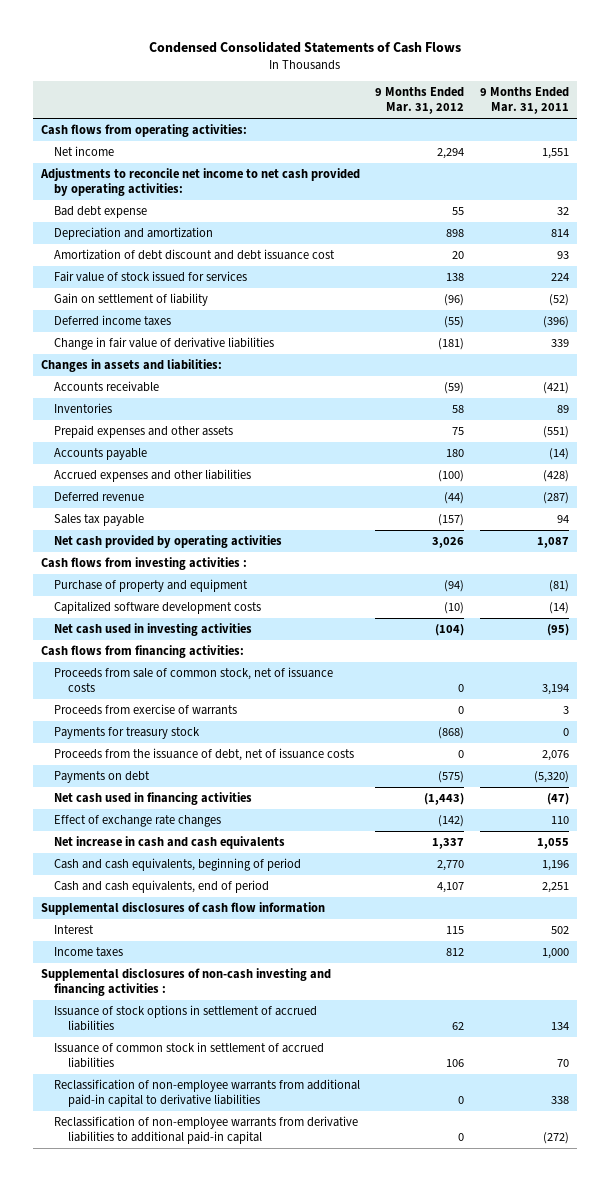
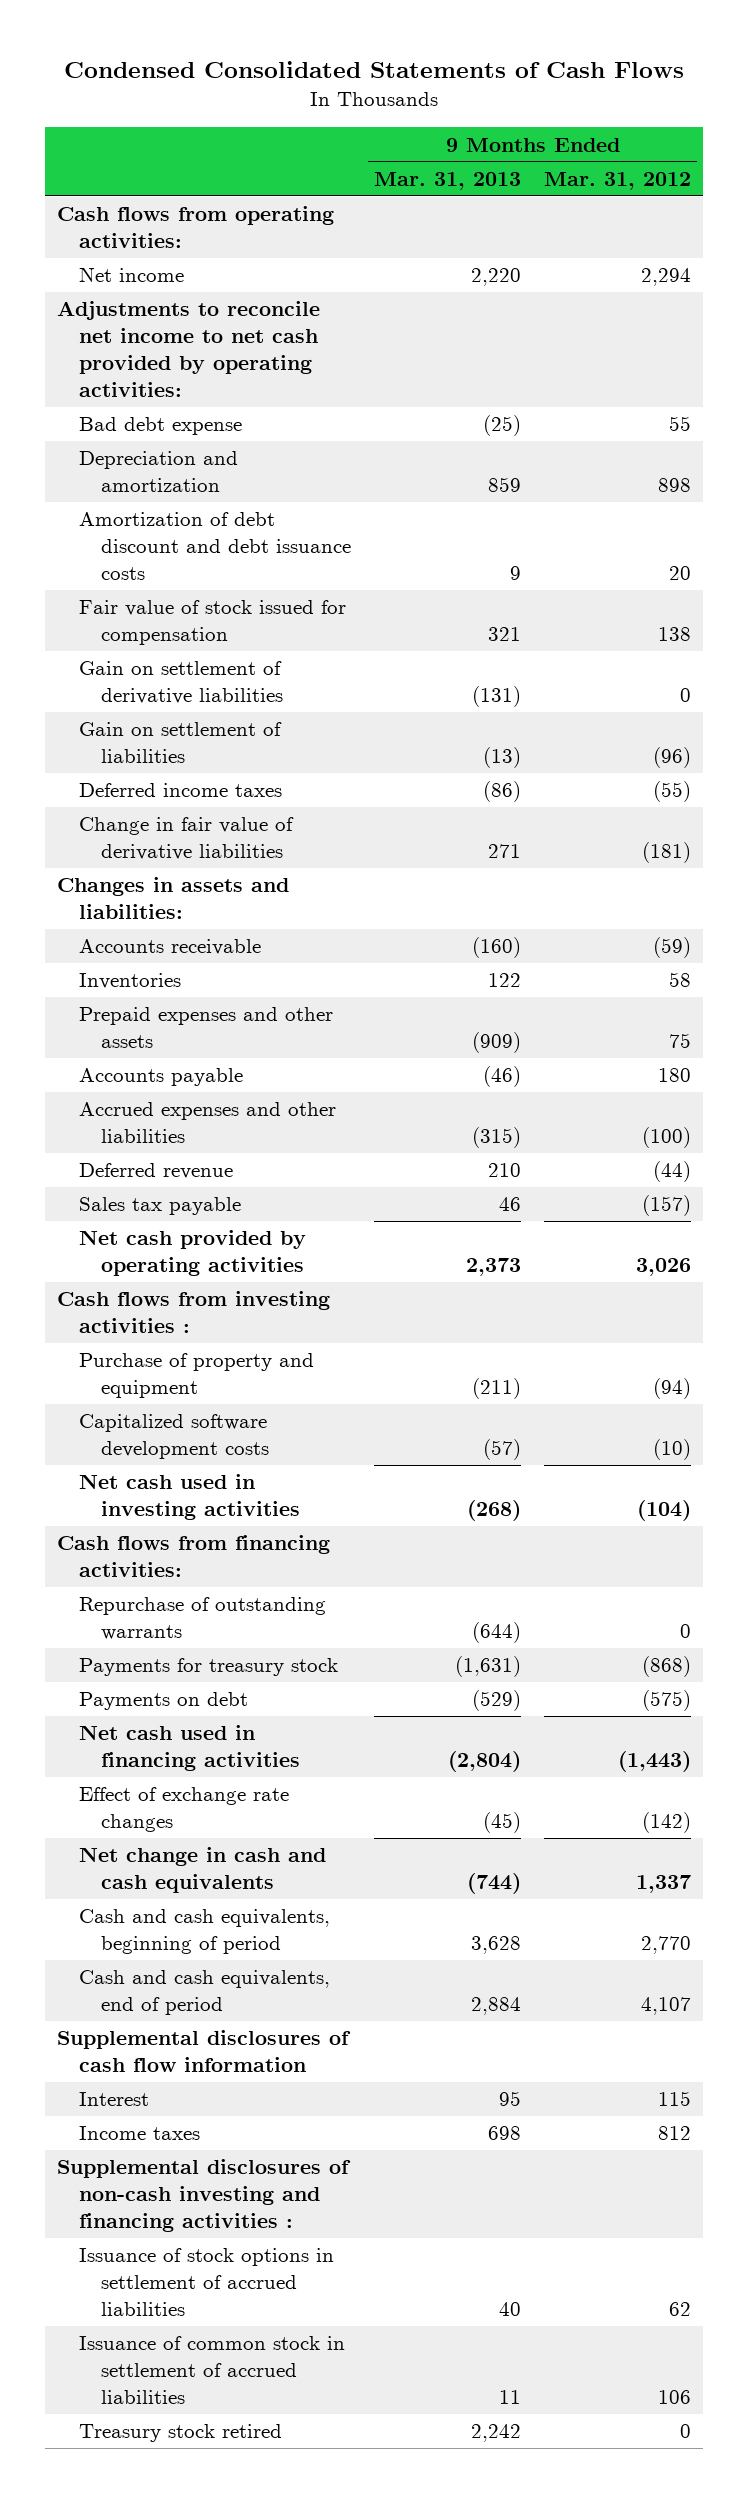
[479,86,569,115] 9 Months Ended Mar. 31, 2011 -> none
none -> [374,171,522,190] Mar. 31, 2013
[54,248,336,260] Amortization of debt discount and debt issuance cost -> [78,512,352,581] Amortization of debt discount and debt issuance costs
[54,270,248,282] Fair value of stock issued for services -> [78,600,346,646] Fair value of stock issued for compensation
none -> [78,661,284,705] Gain on settlement of derivative liabilities
[54,292,209,306] Gain on settlement of liability -> [78,722,282,764] Gain on settlement of liabilities
[54,666,334,693] Proceeds from sale of common stock, net of issuance costs -> none
[54,703,238,715] Proceeds from exercise of warrants -> none
none -> [78,1597,326,1641] Repurchase of outstanding warrants
[54,747,355,761] Proceeds from the issuance of debt, net of issuance costs -> none
[54,835,286,849] Net increase in cash and cash equivalents -> [78,1847,326,1894] Net change in cash and cash equivalents
[54,1078,361,1108] Reclassification of non-employee warrants from additional paid-in capital to derivative liabilities -> none
[54,1115,359,1145] Reclassification of non-employee warrants from derivative liabilities to additional paid-in capital -> none
none -> [78,2424,282,2443] Treasury stock retired

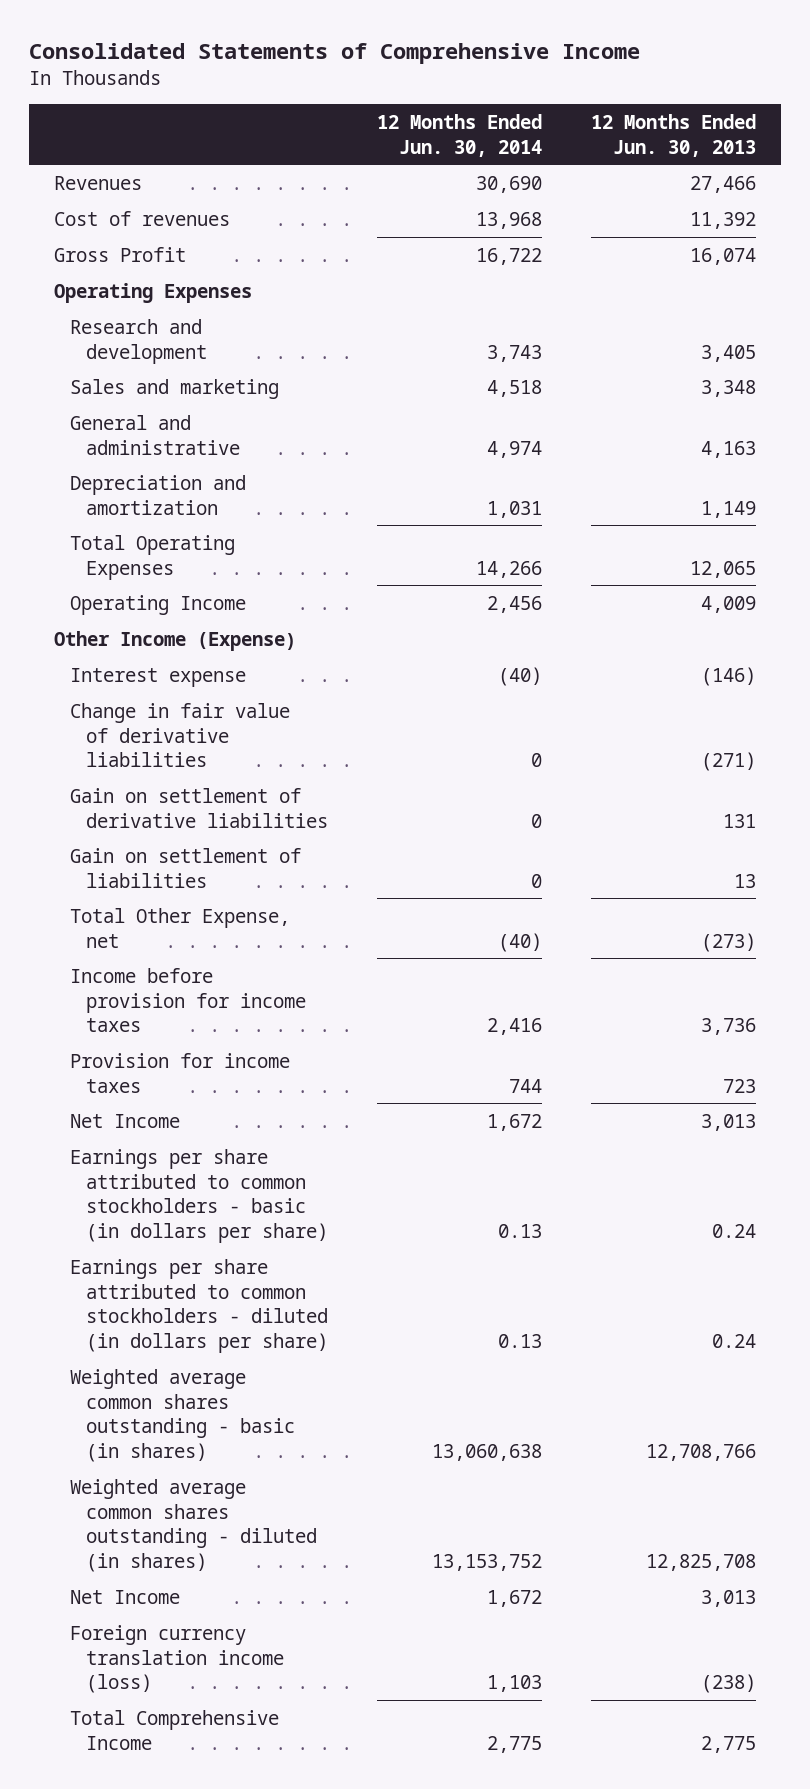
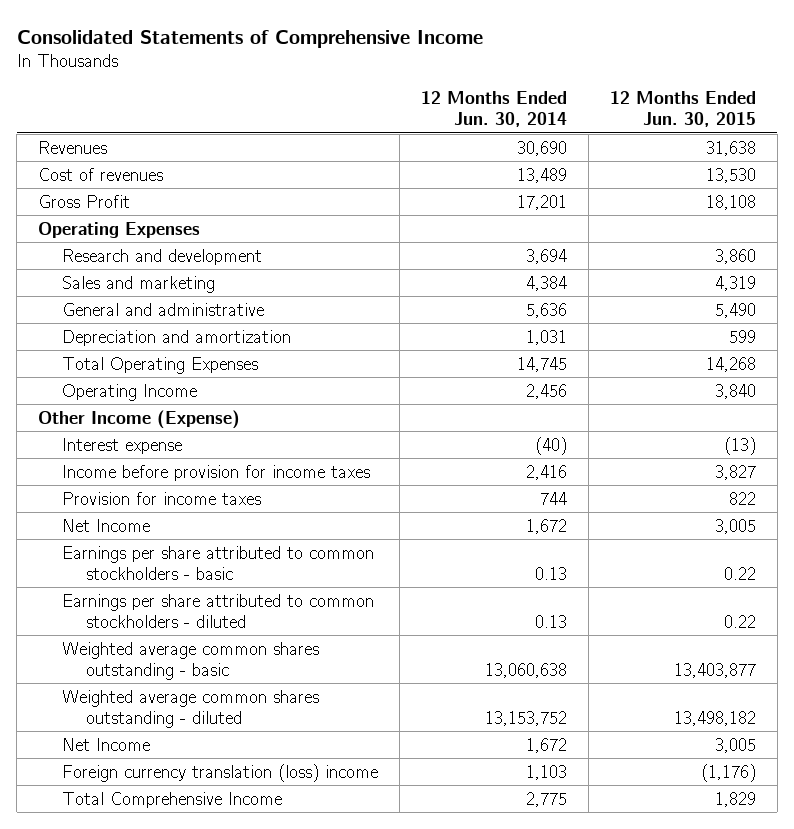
[591,113,757,157] 12 Months Ended Jun. 30, 2013 -> none
none -> [609,91,756,128] 12 Months Ended Jun. 30, 2015
[475,211,542,229] 13,968 -> [516,167,567,183] 13,489
[475,247,542,265] 16,722 -> [516,194,567,210] 17,201
[486,344,542,362] 3,743 -> [525,248,567,264] 3,694
[486,379,542,397] 4,518 -> [525,275,567,291] 4,384
[486,440,542,458] 4,974 -> [525,302,567,318] 5,636
[475,560,542,578] 14,266 -> [516,356,567,372] 14,745
[69,702,290,768] Change in fair value of derivative liabilities -> none
[69,787,328,828] Gain on settlement of derivative liabilities -> none
[69,847,301,888] Gain on settlement of liabilities -> none
[69,907,290,948] Total Other Expense, net -> none
[69,1148,328,1244] Earnings per share attributed to common stockholders - basic (in dollars per share) -> [62,545,375,580] Earnings per share attributed to common stockholders - basic
[69,1258,328,1354] Earnings per share attributed to common stockholders - diluted (in dollars per share) -> [62,593,375,628] Earnings per share attributed to common stockholders - diluted
[69,1368,295,1463] Weighted average common shares outstanding - basic (in shares) -> [62,641,320,680] Weighted average common shares outstanding - basic
[69,1478,317,1573] Weighted average common shares outstanding - diluted (in shares) -> [62,689,320,728] Weighted average common shares outstanding - diluted
[69,1624,284,1694] Foreign currency translation income (loss) -> [62,763,379,782] Foreign currency translation (loss) income

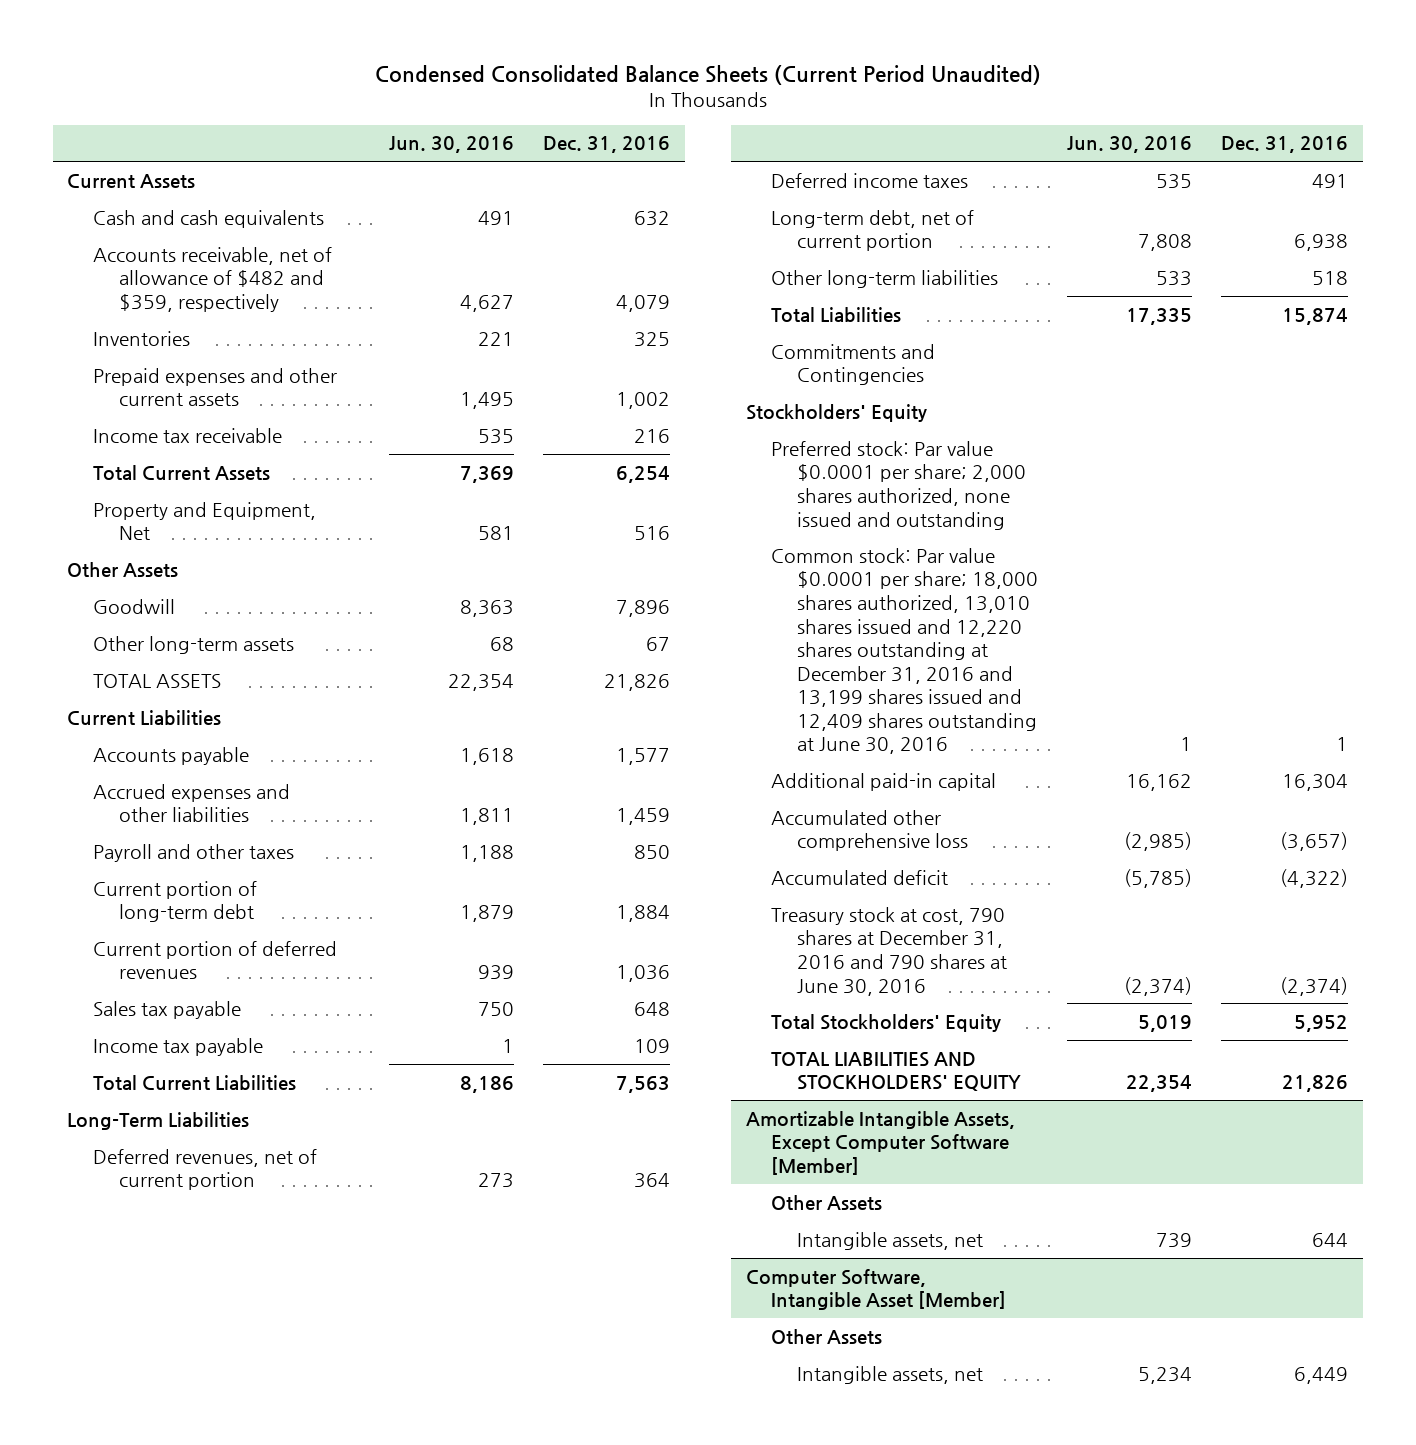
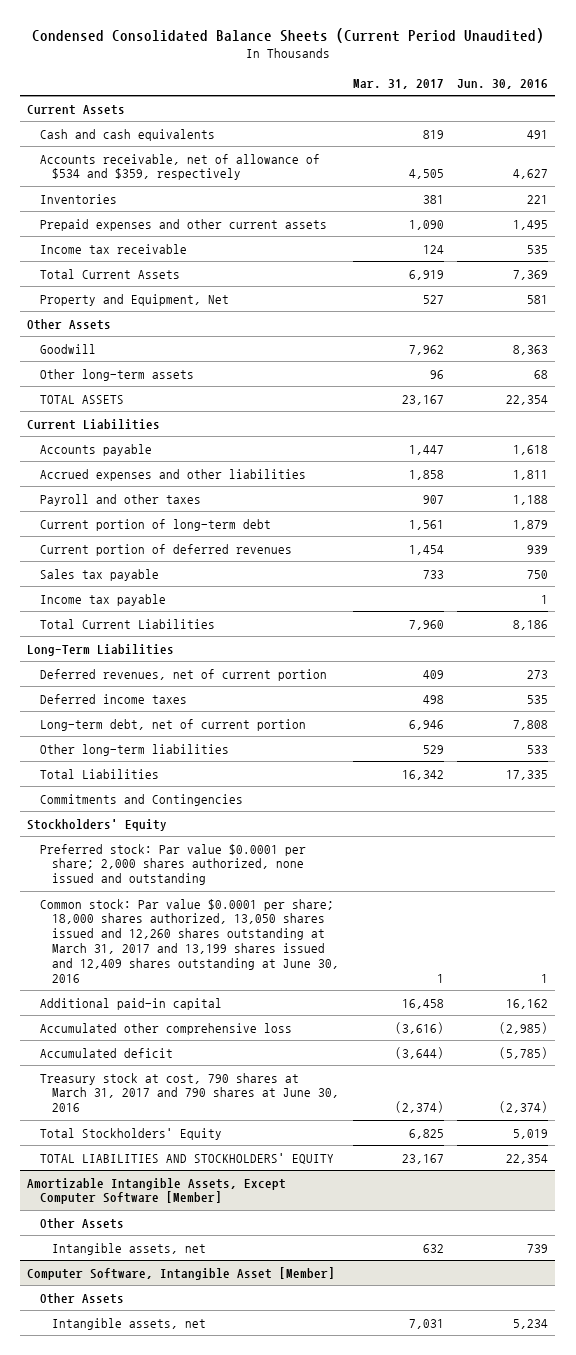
[543,136,671,154] Dec. 31, 2016 -> none
none -> [352,78,444,89] Mar. 31, 2017
[93,246,333,312] Accounts receivable, net of allowance of $482 and $359, respectively -> [39,153,320,181] Accounts receivable, net of allowance of $534 and $359, respectively
[771,547,1038,755] Common stock: Par value $0.0001 per share; 18,000 shares authorized, 13,010 shares issued and 12,220 shares outstanding at December 31, 2016 and 13,199 shares issued and 12,409 shares outstanding at June 30, 2016 -> [39,898,340,984] Common stock: Par value $0.0001 per share; 18,000 shares authorized, 13,050 shares issued and 12,260 shares outstanding at March 31, 2017 and 13,199 shares issued and 12,409 shares outstanding at June 30, 2016
[771,906,1007,996] Treasury stock at cost, 790 shares at December 31, 2016 and 790 shares at June 30, 2016 -> [39,1072,340,1113] Treasury stock at cost, 790 shares at March 31, 2017 and 790 shares at June 30, 2016

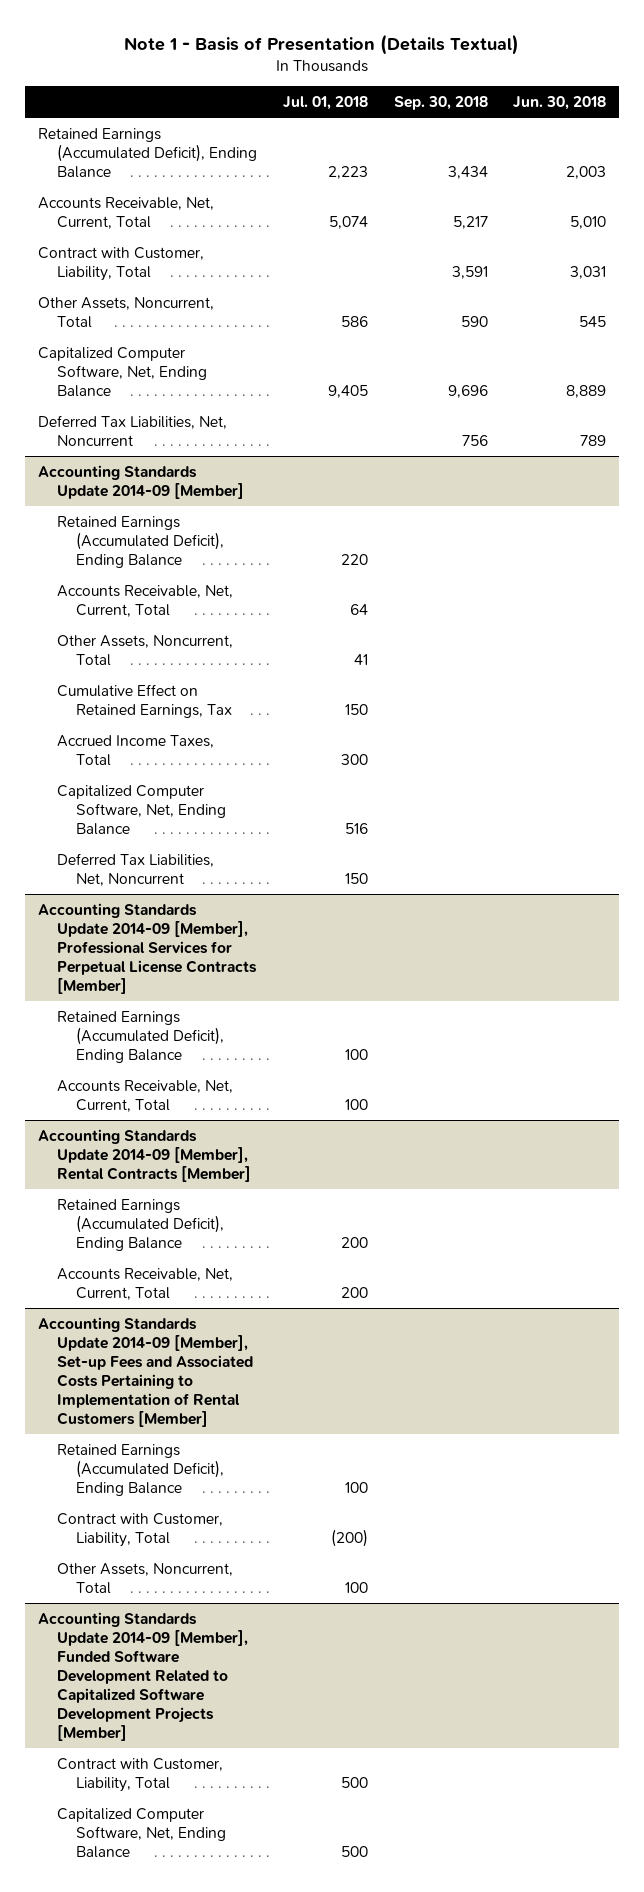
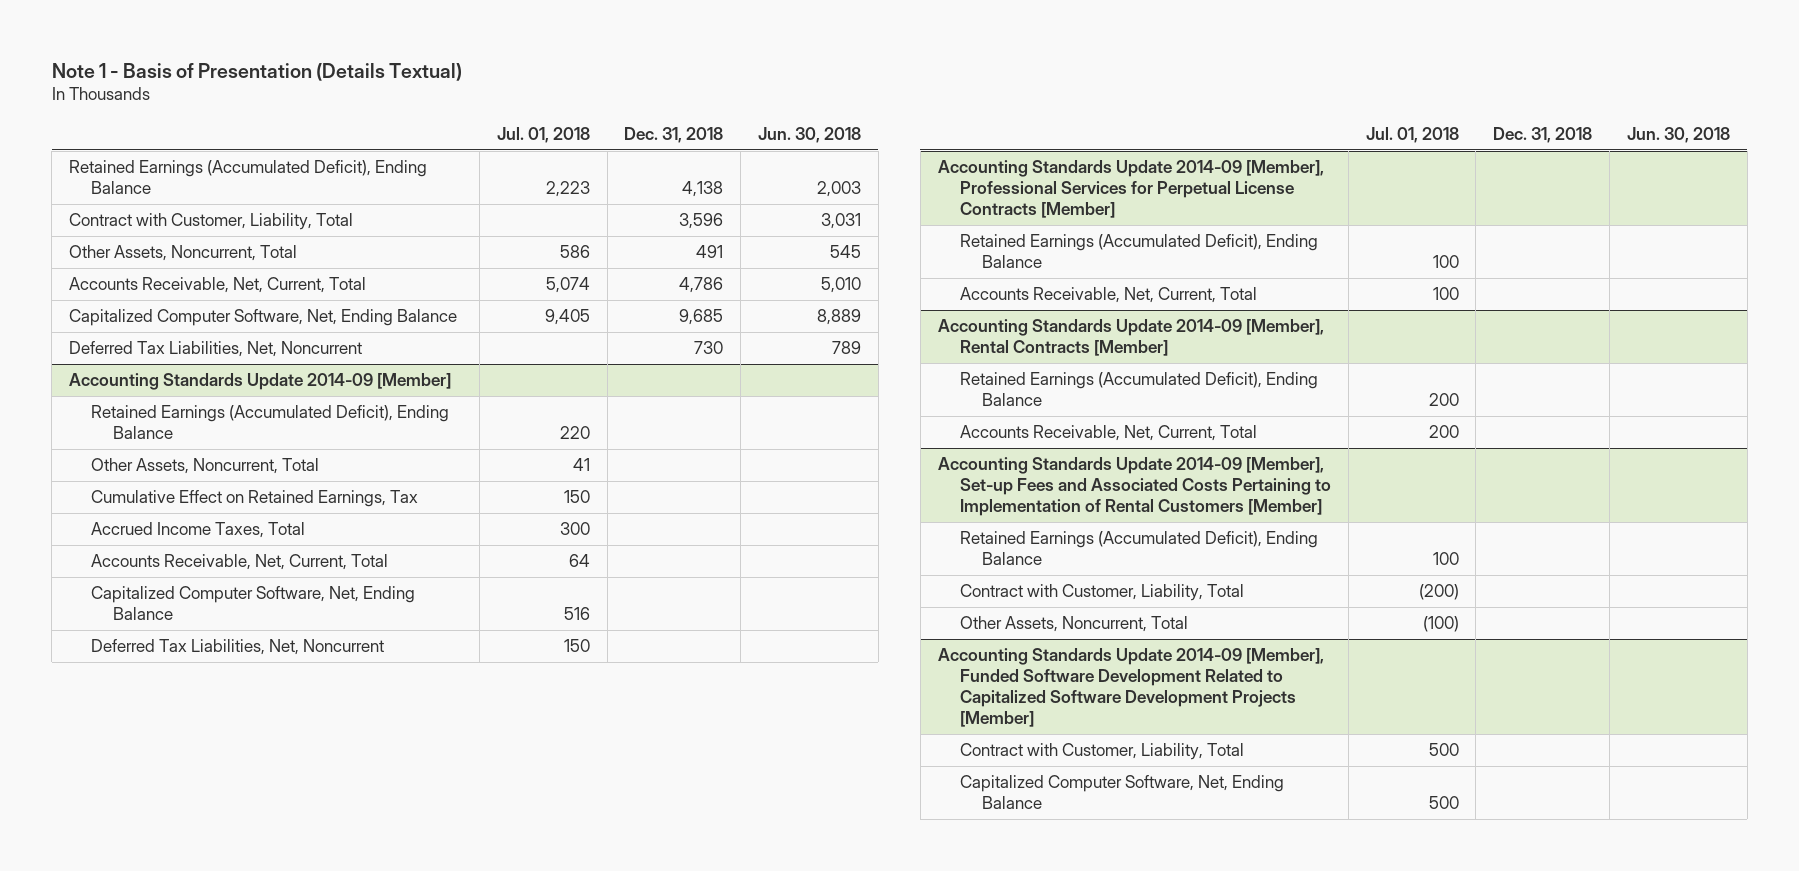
[393,96,488,111] Sep. 30, 2018 -> none
none -> [624,126,724,143] Dec. 31, 2018
[38,196,215,229] Accounts Receivable, Net, Current, Total -> [68,277,366,294] Accounts Receivable, Net, Current, Total
[57,584,234,617] Accounts Receivable, Net, Current, Total -> [91,554,389,571] Accounts Receivable, Net, Current, Total
[344,1581,368,1593] 100 -> [1422,616,1459,633] (100)

